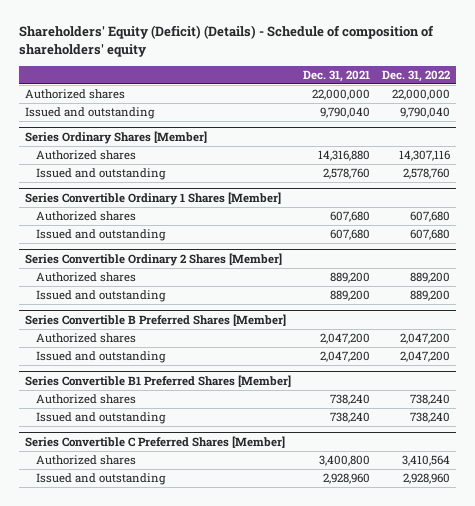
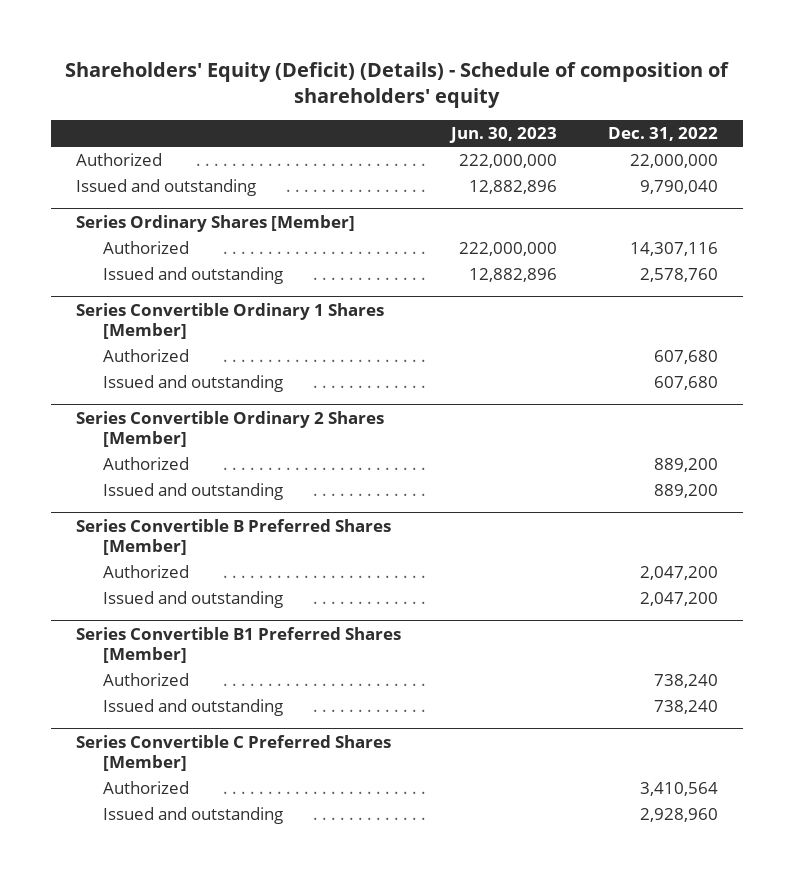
[302,69,370,82] Dec. 31, 2021 -> none
none -> [449,127,558,144] Jun. 30, 2023
[24,89,125,100] Authorized shares -> [76,152,163,166] Authorized
[36,150,137,161] Authorized shares -> [102,240,189,254] Authorized
[36,211,137,222] Authorized shares -> [102,348,189,362] Authorized
[36,272,137,283] Authorized shares -> [102,456,189,470] Authorized
[36,333,137,344] Authorized shares -> [102,564,189,578] Authorized
[36,394,137,405] Authorized shares -> [102,672,189,686] Authorized
[36,455,137,466] Authorized shares -> [102,780,189,794] Authorized

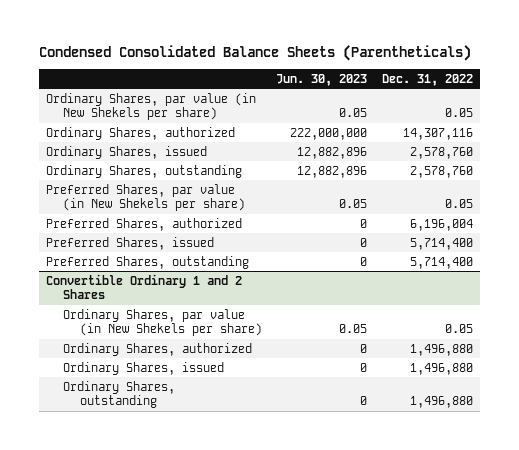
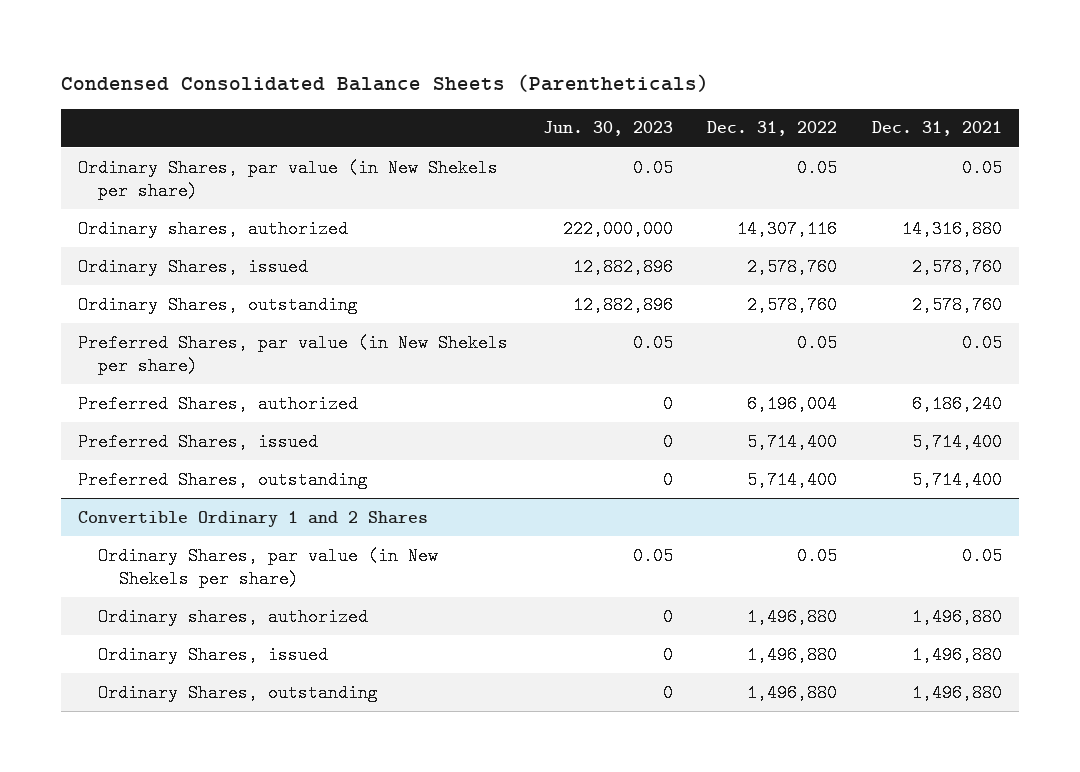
none -> [872,121,1003,137] Dec. 31, 2021
[46,126,236,140] Ordinary Shares, authorized -> [77,219,348,238] Ordinary shares, authorized
[63,342,253,356] Ordinary Shares, authorized -> [98,607,369,626] Ordinary shares, authorized

